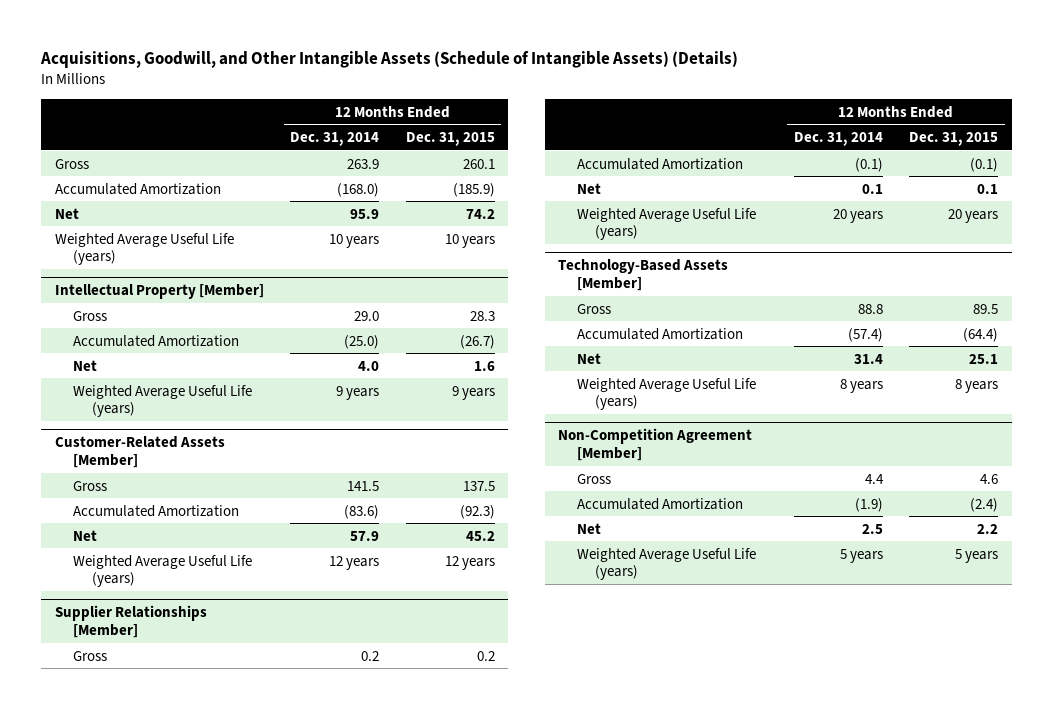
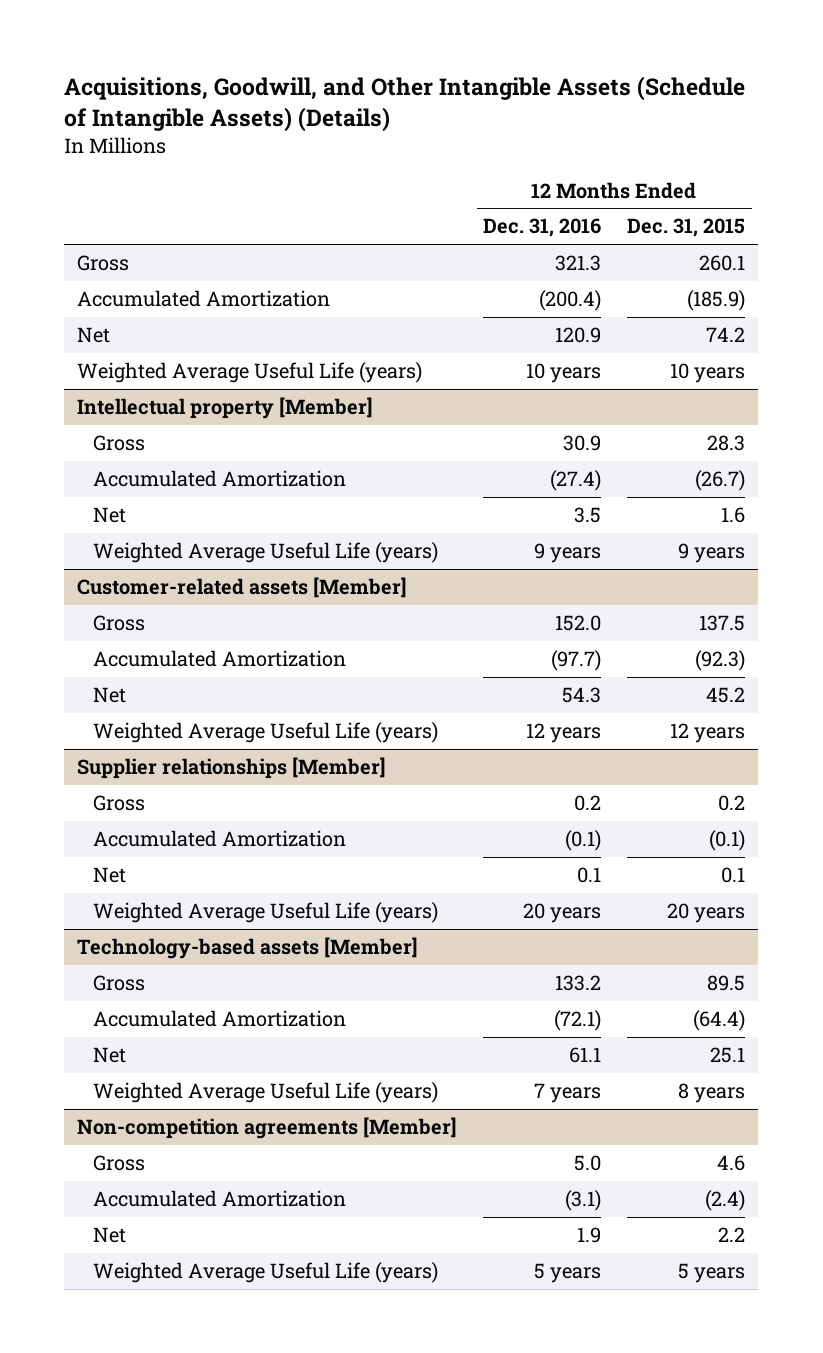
[290,131,380,146] Dec. 31, 2014 -> none
none -> [483,218,602,238] Dec. 31, 2016
[54,284,264,300] Intellectual Property [Member] -> [77,397,374,420] Intellectual property [Member]
[54,436,225,468] Customer-Related Assets [Member] -> [77,577,408,599] Customer-related assets [Member]
[54,605,207,638] Supplier Relationships [Member] -> [77,757,387,780] Supplier relationships [Member]
[558,259,729,291] Technology-Based Assets [Member] -> [77,937,419,960] Technology-based assets [Member]
[558,428,753,461] Non-Competition Agreement [Member] -> [77,1117,458,1140] Non-competition agreements [Member]

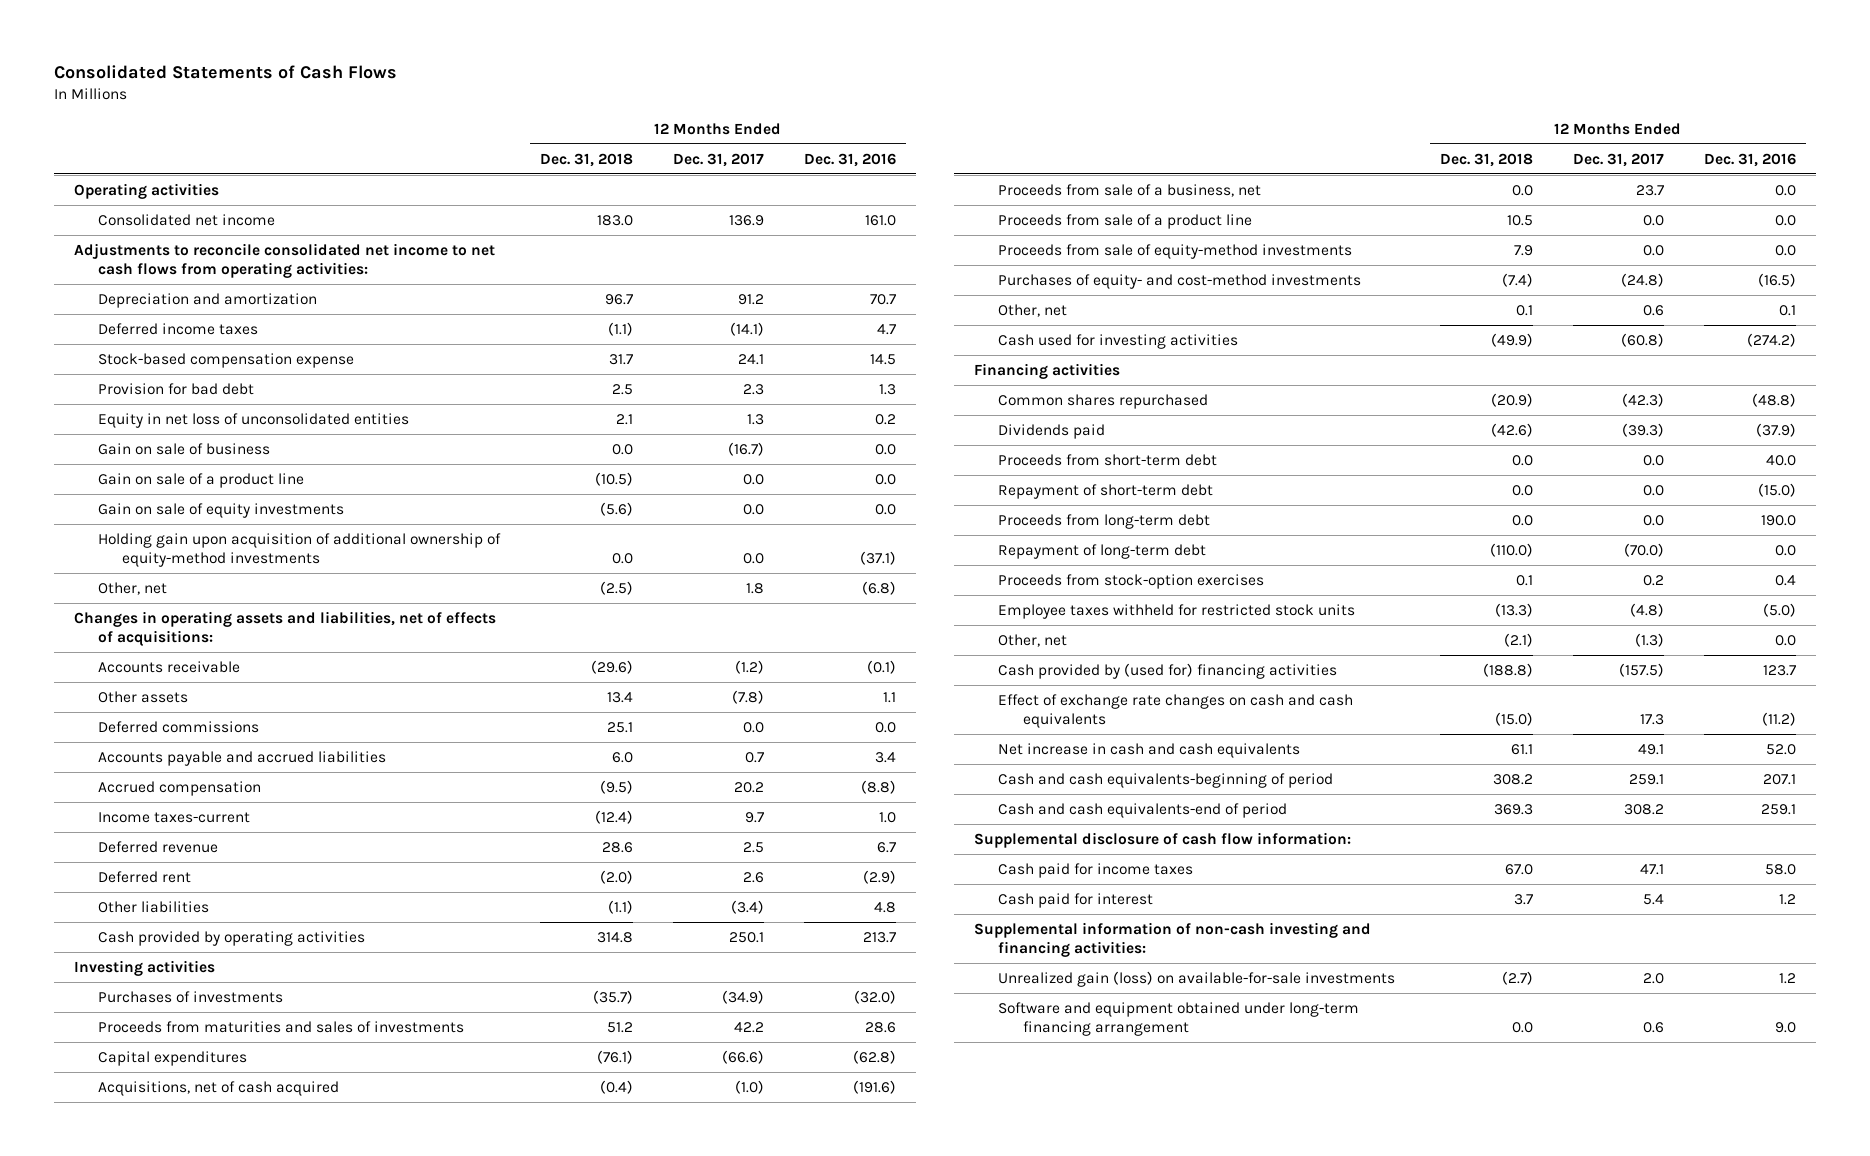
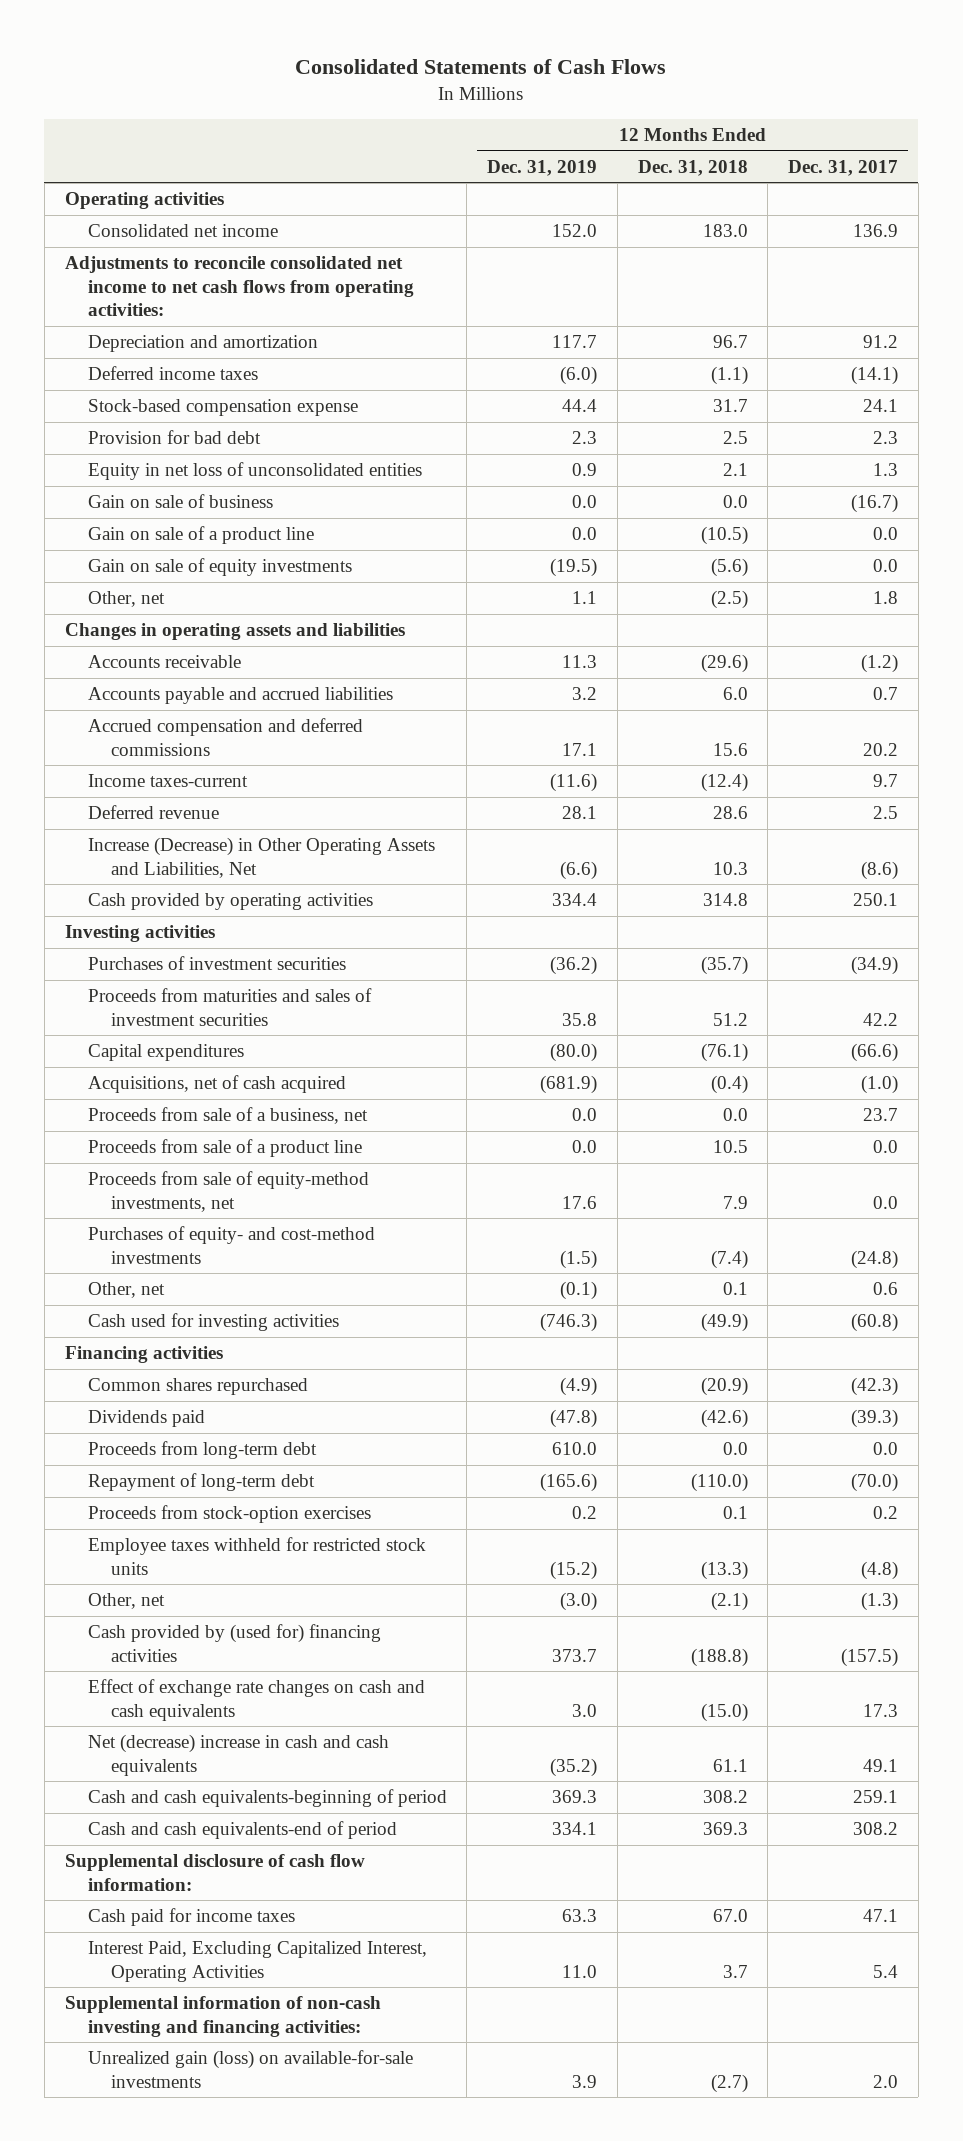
[803,152,896,167] Dec. 31, 2016 -> none
none -> [487,159,598,176] Dec. 31, 2019
[98,532,502,568] Holding gain upon acquisition of additional ownership of equity-method investments -> none
[73,610,496,647] Changes in operating assets and liabilities, net of effects of acquisitions: -> [64,623,405,641] Changes in operating assets and liabilities
[98,690,189,703] Other assets -> none
[98,720,260,733] Deferred commissions -> none
[98,780,262,796] Accrued compensation -> [87,718,363,756] Accrued compensation and deferred commissions
[599,779,633,794] (9.5) -> [712,742,748,756] 15.6
[98,870,192,883] Deferred rent -> none
[98,900,210,913] Other liabilities -> none
none -> [87,837,435,878] Increase (Decrease) in Other Operating Assets and Liabilities, Net
[98,990,284,1003] Purchases of investments -> [87,956,346,971] Purchases of investment securities
[98,1020,465,1033] Proceeds from maturities and sales of investments -> [87,988,372,1026] Proceeds from maturities and sales of investment securities
[998,243,1353,259] Proceeds from sale of equity-method investments -> [87,1171,369,1212] Proceeds from sale of equity-method investments, net
[998,453,1218,466] Proceeds from short-term debt -> none
[998,483,1214,499] Repayment of short-term debt -> none
[998,742,1301,758] Net increase in cash and cash equivalents -> [87,1734,389,1776] Net (decrease) increase in cash and cash equivalents
[998,892,1154,908] Cash paid for interest -> [87,1941,427,1982] Interest Paid, Excluding Capitalized Interest, Operating Activities
[998,1001,1360,1037] Software and equipment obtained under long-term financing arrangement -> none

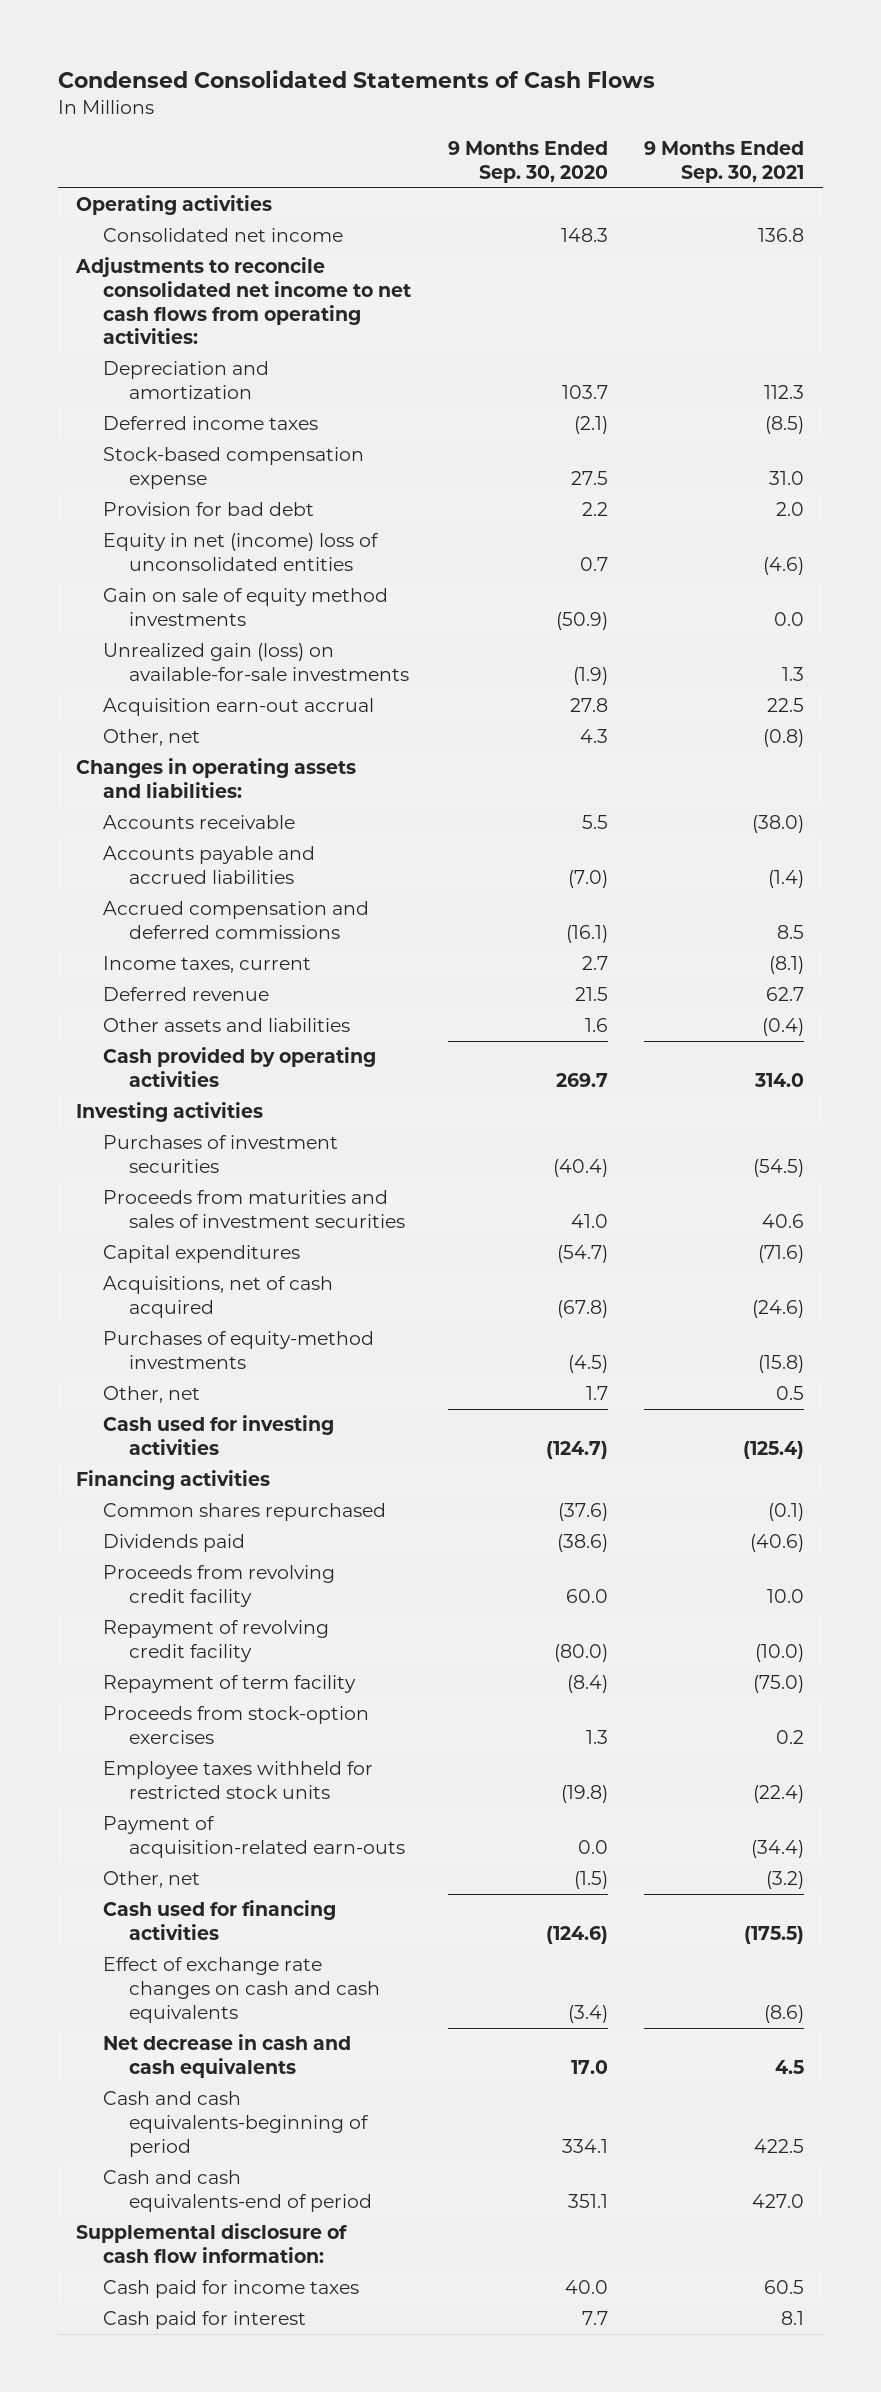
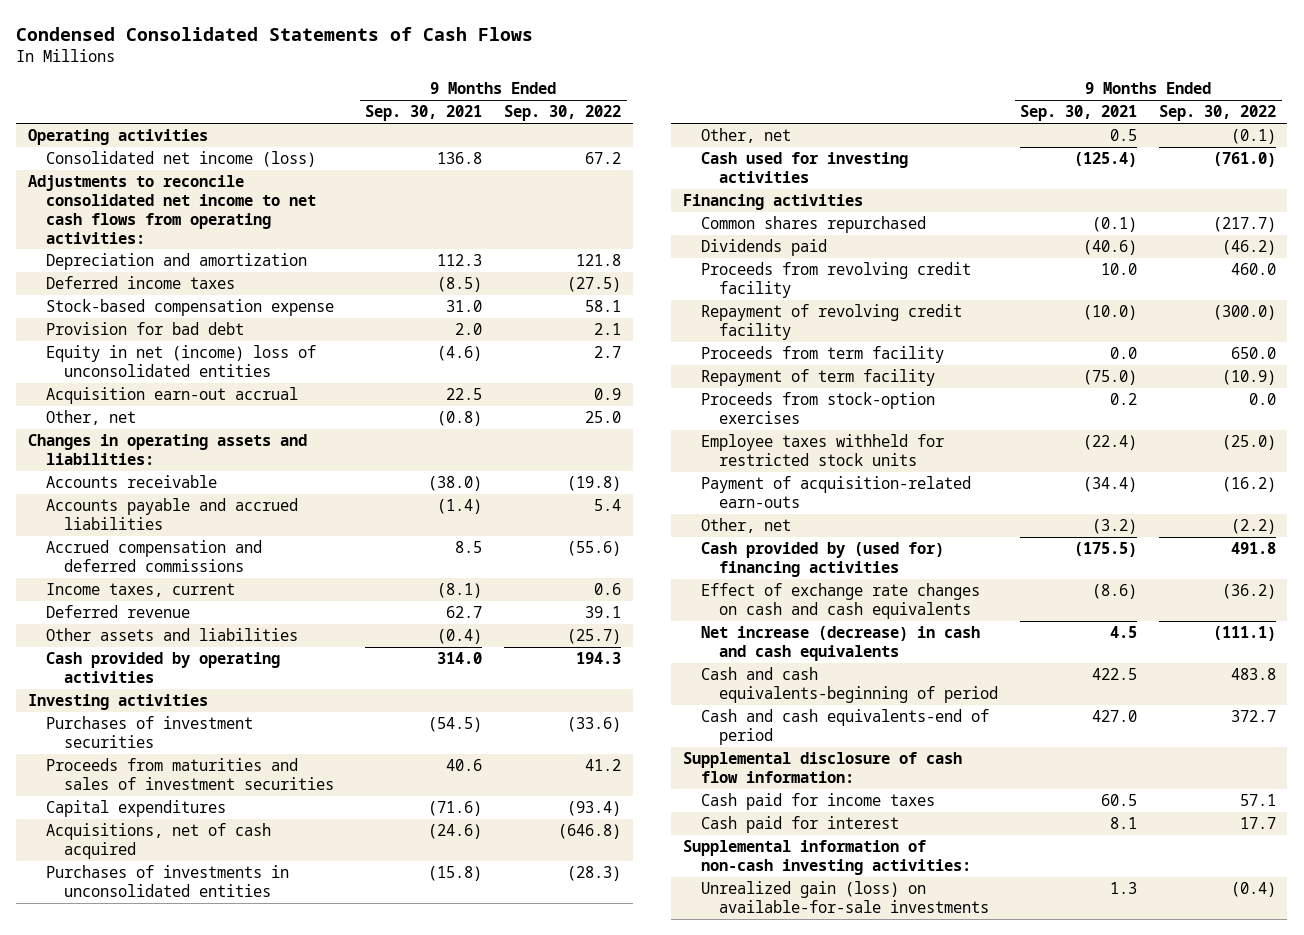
[447,141,608,183] 9 Months Ended Sep. 30, 2020 -> none
none -> [504,105,622,122] Sep. 30, 2022
[102,228,343,243] Consolidated net income -> [45,151,316,168] Consolidated net income (loss)
[102,588,388,627] Gain on sale of equity method investments -> none
[102,1331,374,1370] Purchases of equity-method investments -> [45,865,289,897] Purchases of investments in unconsolidated entities
none -> [700,346,944,364] Proceeds from term facility
[102,1900,336,1941] Cash used for financing activities -> [700,542,944,577] Cash provided by (used for) financing activities
[102,2034,351,2079] Net decrease in cash and cash equivalents -> [700,626,980,661] Net increase (decrease) in cash and cash equivalents
none -> [682,840,971,875] Supplemental information of non-cash investing activities:
[102,643,410,682] Unrealized gain (loss) on available-for-sale investments -> [700,881,989,913] Unrealized gain (loss) on available-for-sale investments

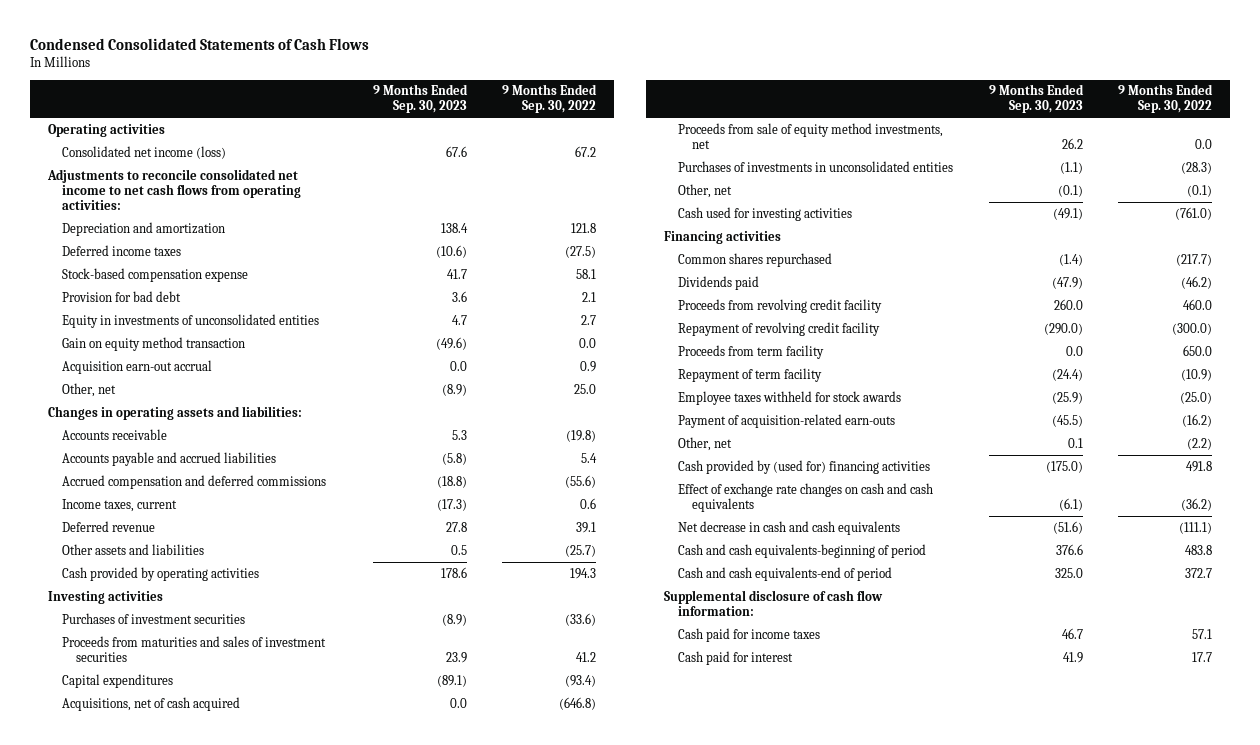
[365,105,483,122] Sep. 30, 2021 -> none
none -> [372,84,468,114] 9 Months Ended Sep. 30, 2023
[45,345,316,377] Equity in net (income) loss of unconsolidated entities -> [61,313,319,328] Equity in investments of unconsolidated entities
none -> [61,336,245,351] Gain on equity method transaction
none -> [677,122,943,149] Proceeds from sale of equity method investments, net
[700,392,935,424] Proceeds from stock-option exercises -> none
[700,434,944,466] Employee taxes withheld for restricted stock units -> [677,390,901,405] Employee taxes withheld for stock awards
[700,626,980,661] Net increase (decrease) in cash and cash equivalents -> [677,520,900,535] Net decrease in cash and cash equivalents
[682,840,971,875] Supplemental information of non-cash investing activities: -> none
[700,881,989,913] Unrealized gain (loss) on available-for-sale investments -> none

